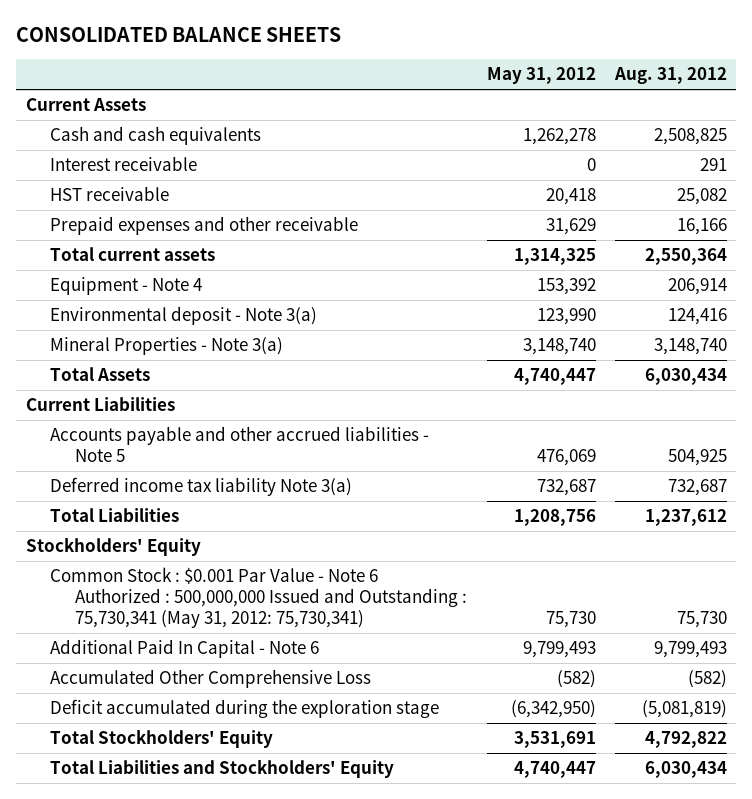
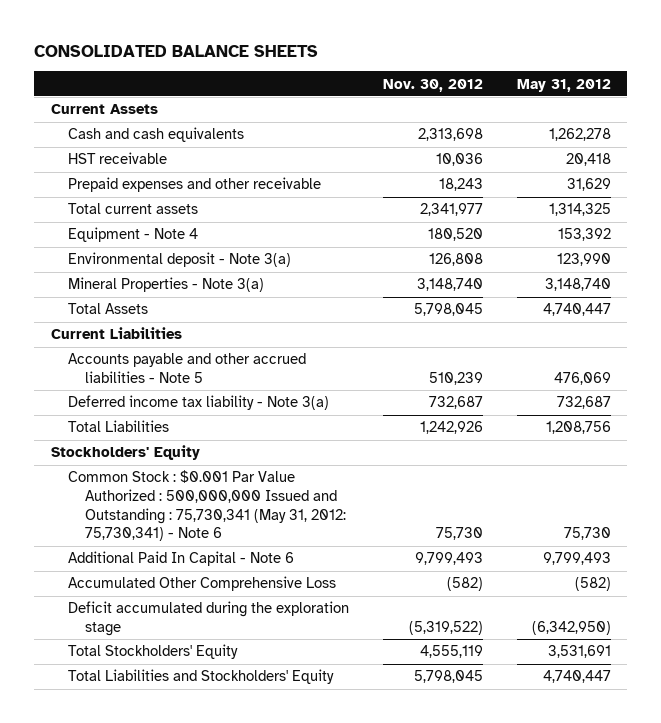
[613,67,727,85] Aug. 31, 2012 -> none
none -> [382,78,483,92] Nov. 30, 2012
[50,156,198,172] Interest receivable -> none
[50,477,353,497] Deferred income tax liability Note 3(a) -> [67,395,329,411] Deferred income tax liability - Note 3(a)
[50,567,468,628] Common Stock : $0.001 Par Value - Note 6 Authorized : 500,000,000 Issued and Outstanding : 75,730,341 (May 31, 2012: 75,730,341) -> [67,470,347,542] Common Stock : $0.001 Par Value Authorized : 500,000,000 Issued and Outstanding : 75,730,341 (May 31, 2012: 75,730,341) - Note 6

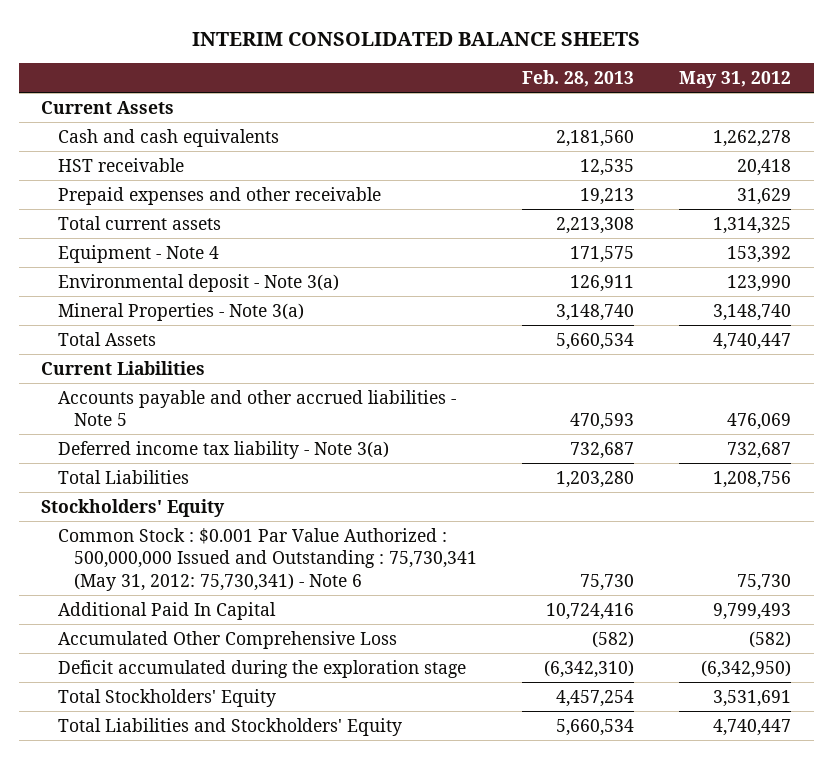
[33,44,318,57] CONSOLIDATED BALANCE SHEETS -> [192,31,641,46] INTERIM CONSOLIDATED BALANCE SHEETS
[382,78,483,92] Nov. 30, 2012 -> none
none -> [522,70,635,88] Feb. 28, 2013
[67,551,294,567] Additional Paid In Capital - Note 6 -> [57,601,276,620] Additional Paid In Capital

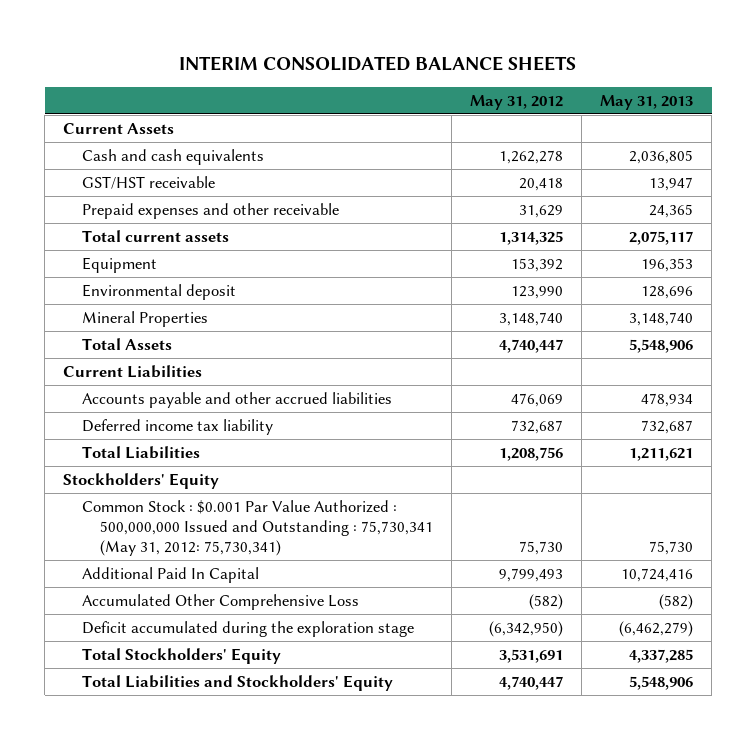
[522,70,635,88] Feb. 28, 2013 -> none
none -> [600,94,694,110] May 31, 2013
[57,157,184,172] HST receivable -> [81,175,215,189] GST/HST receivable
[57,244,219,263] Equipment - Note 4 -> [81,256,157,273] Equipment
[57,273,339,292] Environmental deposit - Note 3(a) -> [81,283,236,300] Environmental deposit
[57,302,304,321] Mineral Properties - Note 3(a) -> [81,310,208,327] Mineral Properties
[57,389,456,427] Accounts payable and other accrued liabilities - Note 5 -> [81,391,392,408] Accounts payable and other accrued liabilities
[57,440,389,459] Deferred income tax liability - Note 3(a) -> [81,418,273,435] Deferred income tax liability
[57,527,478,591] Common Stock : $0.001 Par Value Authorized : 500,000,000 Issued and Outstanding : 75,730,341 (May 31, 2012: 75,730,341) - Note 6 -> [81,499,434,556] Common Stock : $0.001 Par Value Authorized : 500,000,000 Issued and Outstanding : 75,730,341 (May 31, 2012: 75,730,341)

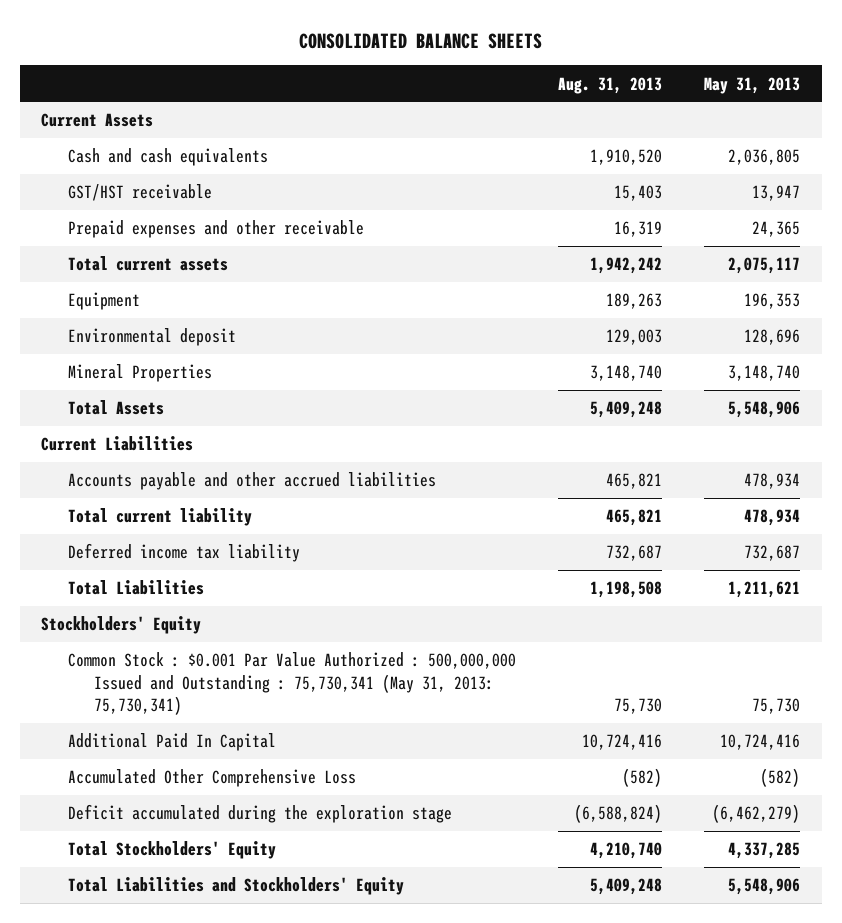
[179,56,577,72] INTERIM CONSOLIDATED BALANCE SHEETS -> [298,32,542,49] CONSOLIDATED BALANCE SHEETS
[470,94,564,110] May 31, 2012 -> none
none -> [558,76,663,94] Aug. 31, 2013
none -> [67,508,252,527] Total current liability
[81,499,434,556] Common Stock : $0.001 Par Value Authorized : 500,000,000 Issued and Outstanding : 75,730,341 (May 31, 2012: 75,730,341) -> [67,652,516,716] Common Stock : $0.001 Par Value Authorized : 500,000,000 Issued and Outstanding : 75,730,341 (May 31, 2013: 75,730,341)

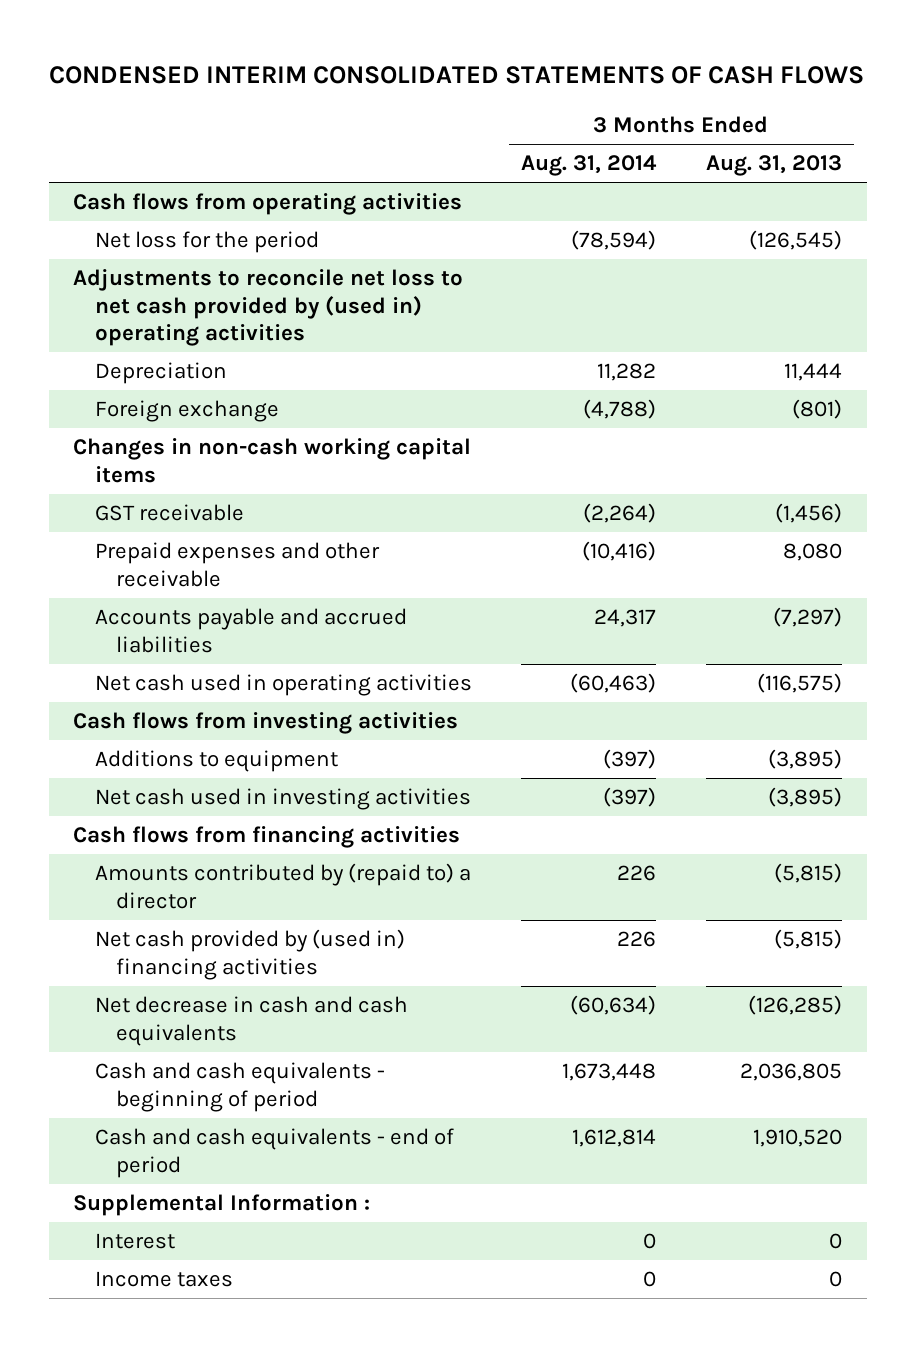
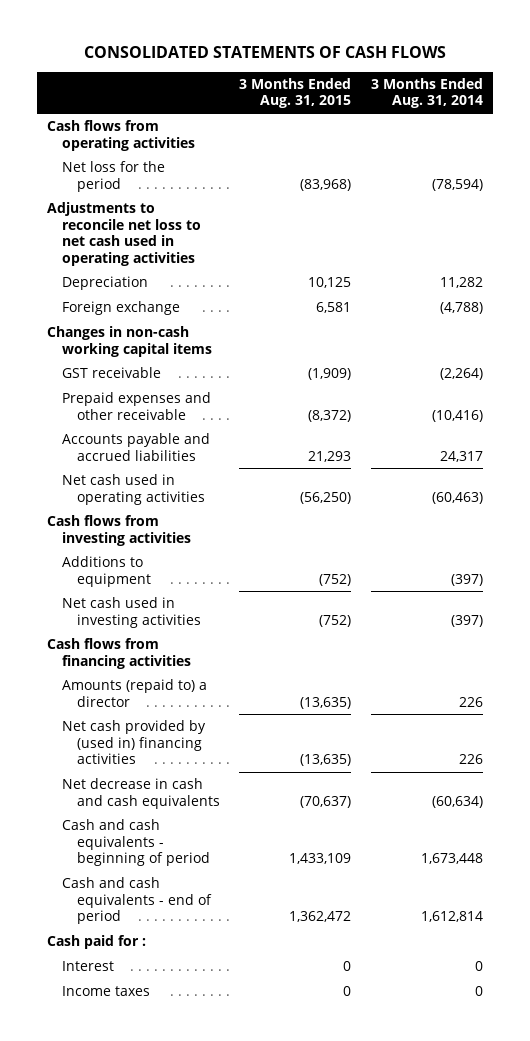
[48,66,864,85] CONDENSED INTERIM CONSOLIDATED STATEMENTS OF CASH FLOWS -> [84,46,447,59] CONSOLIDATED STATEMENTS OF CASH FLOWS
[705,155,842,177] Aug. 31, 2013 -> none
none -> [239,77,352,109] 3 Months Ended Aug. 31, 2015
[73,269,464,346] Adjustments to reconcile net loss to net cash provided by (used in) operating activities -> [47,202,201,266] Adjustments to reconcile net loss to net cash used in operating activities
[94,863,471,909] Amounts contributed by (repaid to) a director -> [61,679,207,707] Amounts (repaid to) a director
[73,1194,371,1217] Supplemental Information : -> none
none -> [47,935,147,950] Cash paid for :

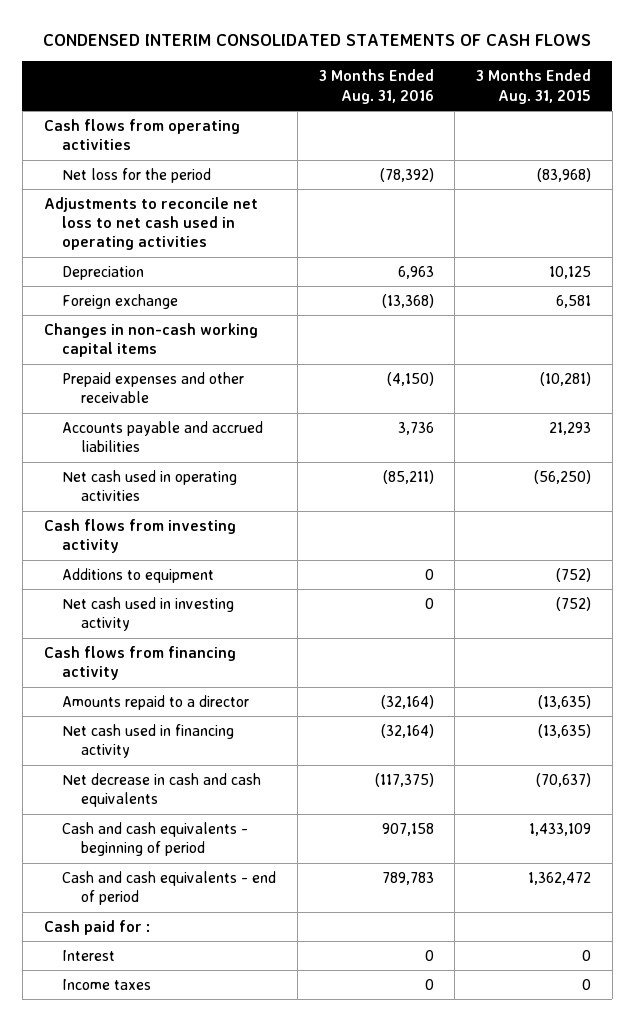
[84,46,447,59] CONSOLIDATED STATEMENTS OF CASH FLOWS -> [43,34,592,47] CONDENSED INTERIM CONSOLIDATED STATEMENTS OF CASH FLOWS
[371,77,484,109] 3 Months Ended Aug. 31, 2014 -> none
none -> [318,69,434,104] 3 Months Ended Aug. 31, 2016
[61,367,161,379] GST receivable -> none
[308,409,352,422] (8,372) -> [539,371,591,386] (10,281)
[47,515,191,546] Cash flows from investing activities -> [43,518,236,554] Cash flows from investing activity
[61,597,201,628] Net cash used in investing activities -> [62,596,235,632] Net cash used in investing activity
[47,638,191,669] Cash flows from financing activities -> [43,645,236,681] Cash flows from financing activity
[61,679,207,707] Amounts (repaid to) a director -> [62,694,250,710] Amounts repaid to a director
[61,720,206,765] Net cash provided by (used in) financing activities -> [62,723,235,759] Net cash used in financing activity

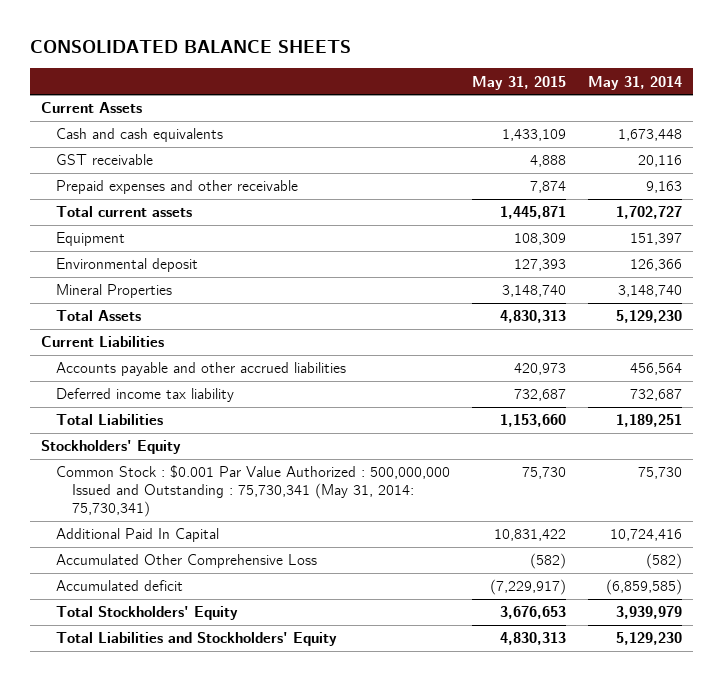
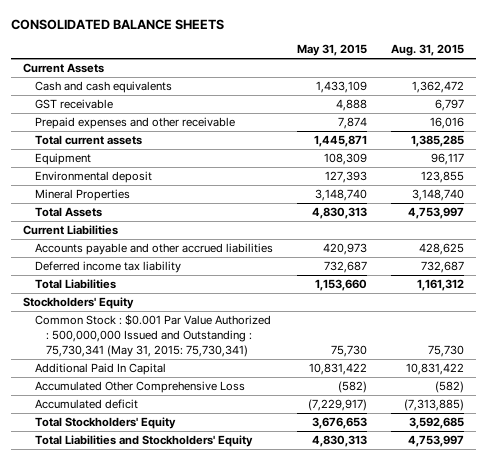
[587,75,682,90] May 31, 2014 -> none
none -> [391,44,465,57] Aug. 31, 2015
[56,465,451,517] Common Stock : $0.001 Par Value Authorized : 500,000,000 Issued and Outstanding : 75,730,341 (May 31, 2014: 75,730,341) -> [34,314,271,357] Common Stock : $0.001 Par Value Authorized : 500,000,000 Issued and Outstanding : 75,730,341 (May 31, 2015: 75,730,341)

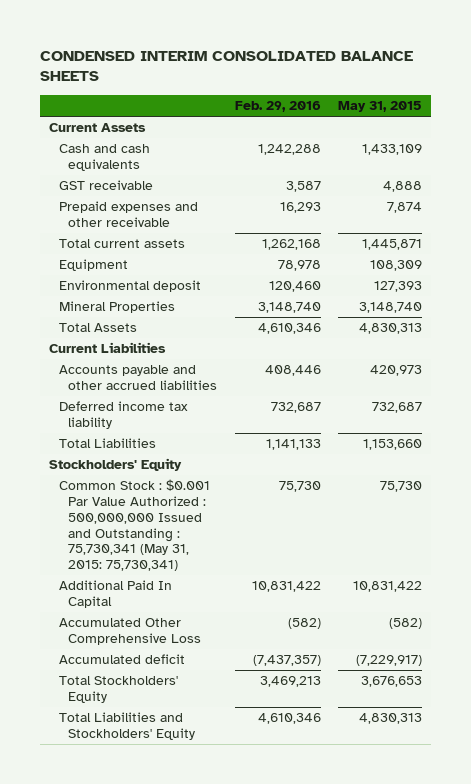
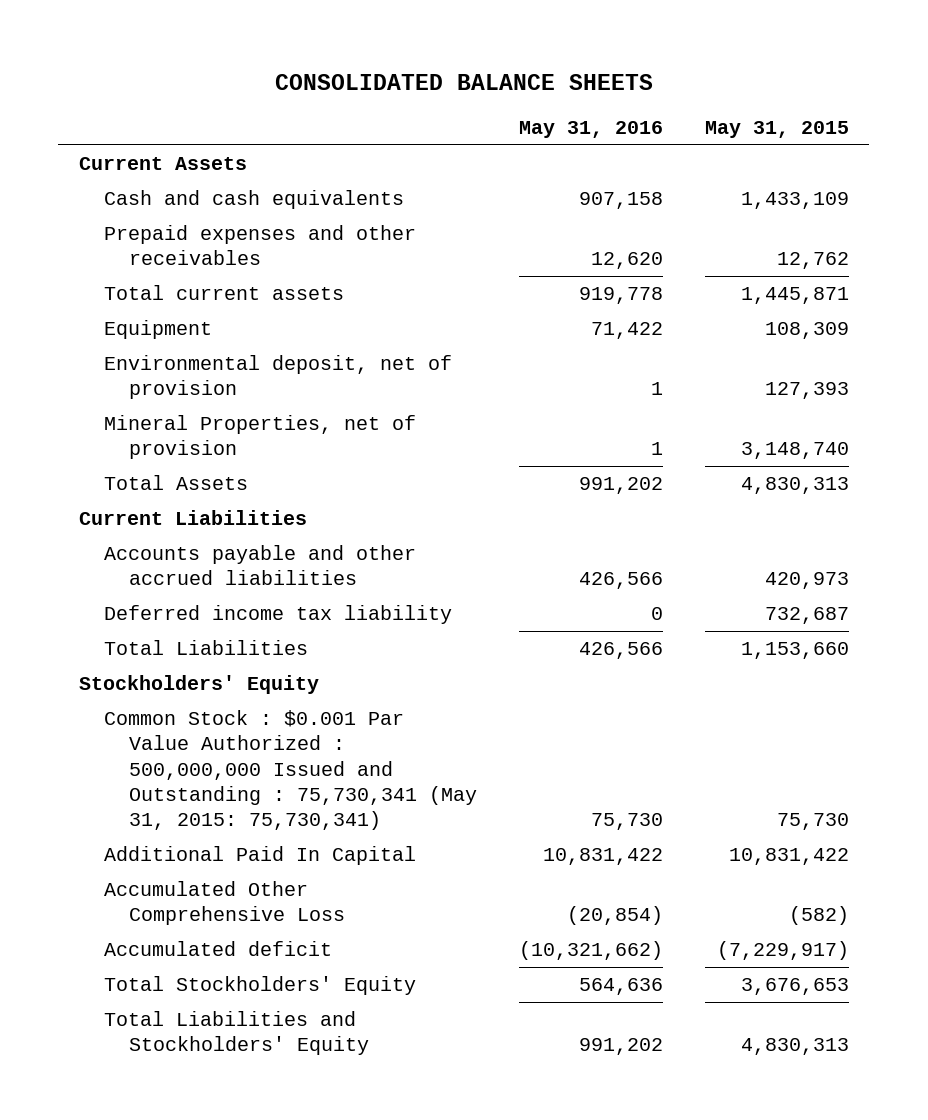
[39,50,413,82] CONDENSED INTERIM CONSOLIDATED BALANCE SHEETS -> [274,73,653,90] CONSOLIDATED BALANCE SHEETS
[234,101,321,113] Feb. 29, 2016 -> none
none -> [518,120,663,138] May 31, 2016
[58,180,153,191] GST receivable -> none
[58,201,198,228] Prepaid expenses and other receivable -> [104,225,417,266] Prepaid expenses and other receivables
[387,202,423,214] 7,874 -> [776,252,849,270] 12,762
[58,280,201,293] Environmental deposit -> [104,355,453,400] Environmental deposit, net of provision
[58,301,175,314] Mineral Properties -> [104,415,417,460] Mineral Properties, net of provision

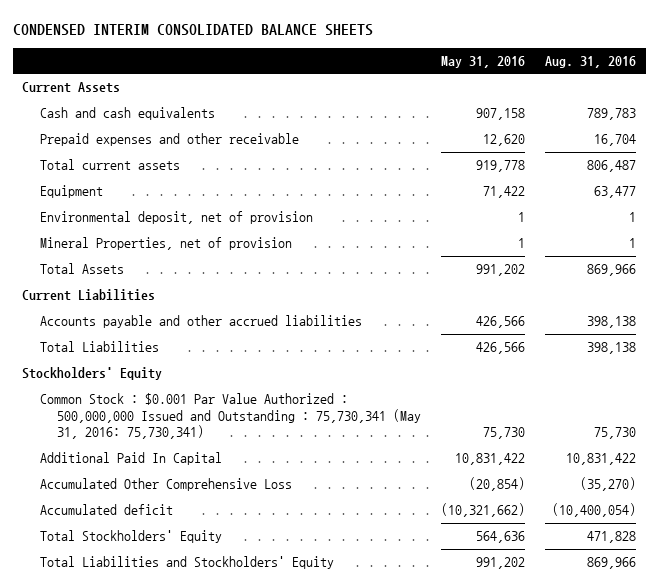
[274,73,653,90] CONSOLIDATED BALANCE SHEETS -> [12,23,373,36] CONDENSED INTERIM CONSOLIDATED BALANCE SHEETS
[704,120,849,138] May 31, 2015 -> none
none -> [544,55,636,68] Aug. 31, 2016
[104,225,417,266] Prepaid expenses and other receivables -> [39,133,299,147] Prepaid expenses and other receivable
[104,605,453,625] Deferred income tax liability -> none
[104,710,478,831] Common Stock : $0.001 Par Value Authorized : 500,000,000 Issued and Outstanding : 75,730,341 (May 31, 2015: 75,730,341) -> [39,393,422,440] Common Stock : $0.001 Par Value Authorized : 500,000,000 Issued and Outstanding : 75,730,341 (May 31, 2016: 75,730,341)

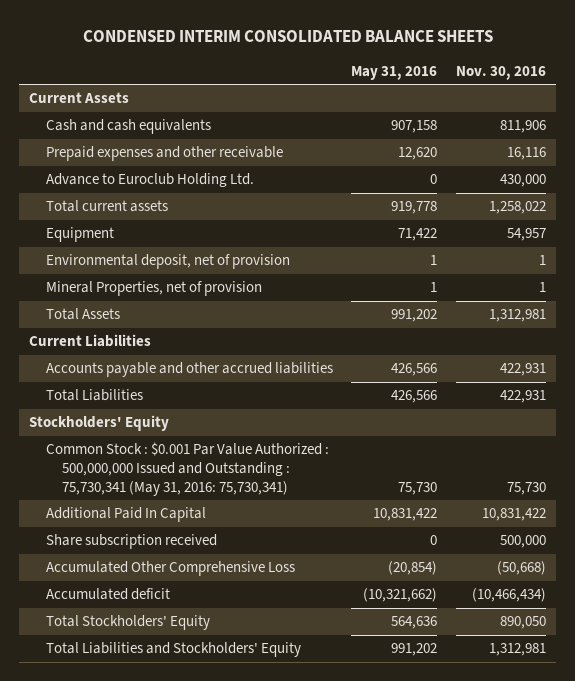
[544,55,636,68] Aug. 31, 2016 -> none
none -> [456,65,547,80] Nov. 30, 2016
none -> [45,173,254,188] Advance to Euroclub Holding Ltd.
none -> [45,534,217,550] Share subscription received

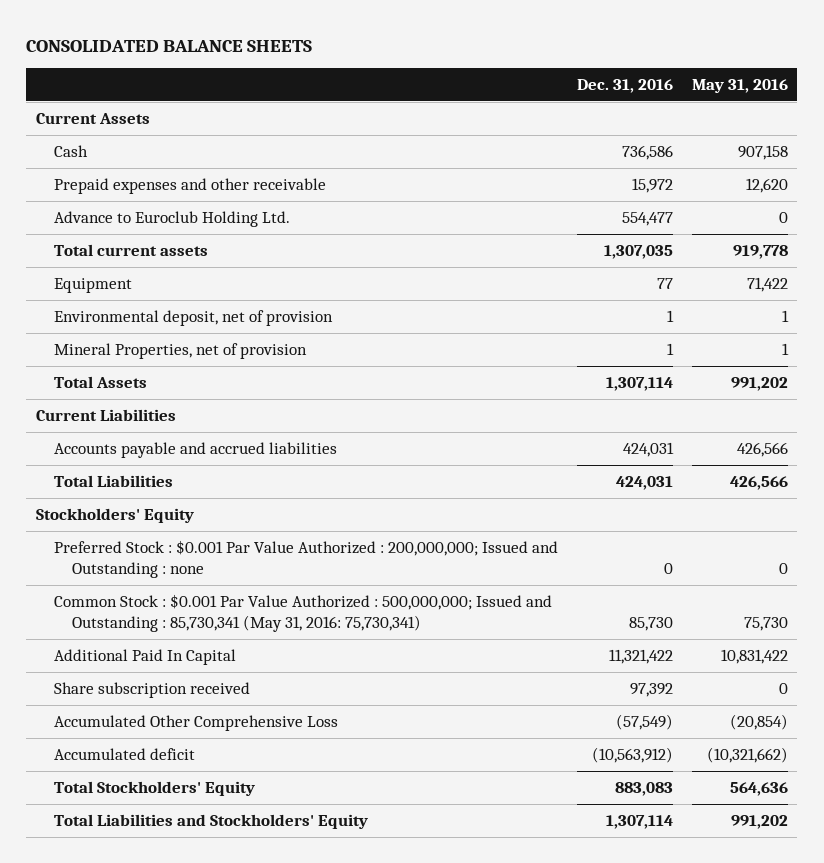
[82,30,493,43] CONDENSED INTERIM CONSOLIDATED BALANCE SHEETS -> [26,39,313,52] CONSOLIDATED BALANCE SHEETS
[456,65,547,80] Nov. 30, 2016 -> none
none -> [576,79,673,94] Dec. 31, 2016
[45,119,211,135] Cash and cash equivalents -> [53,144,88,157] Cash
[45,362,333,378] Accounts payable and other accrued liabilities -> [53,441,337,458] Accounts payable and accrued liabilities
none -> [53,539,558,579] Preferred Stock : $0.001 Par Value Authorized : 200,000,000; Issued and Outstanding : none
[45,442,329,496] Common Stock : $0.001 Par Value Authorized : 500,000,000 Issued and Outstanding : 75,730,341 (May 31, 2016: 75,730,341) -> [53,593,552,633] Common Stock : $0.001 Par Value Authorized : 500,000,000; Issued and Outstanding : 85,730,341 (May 31, 2016: 75,730,341)

